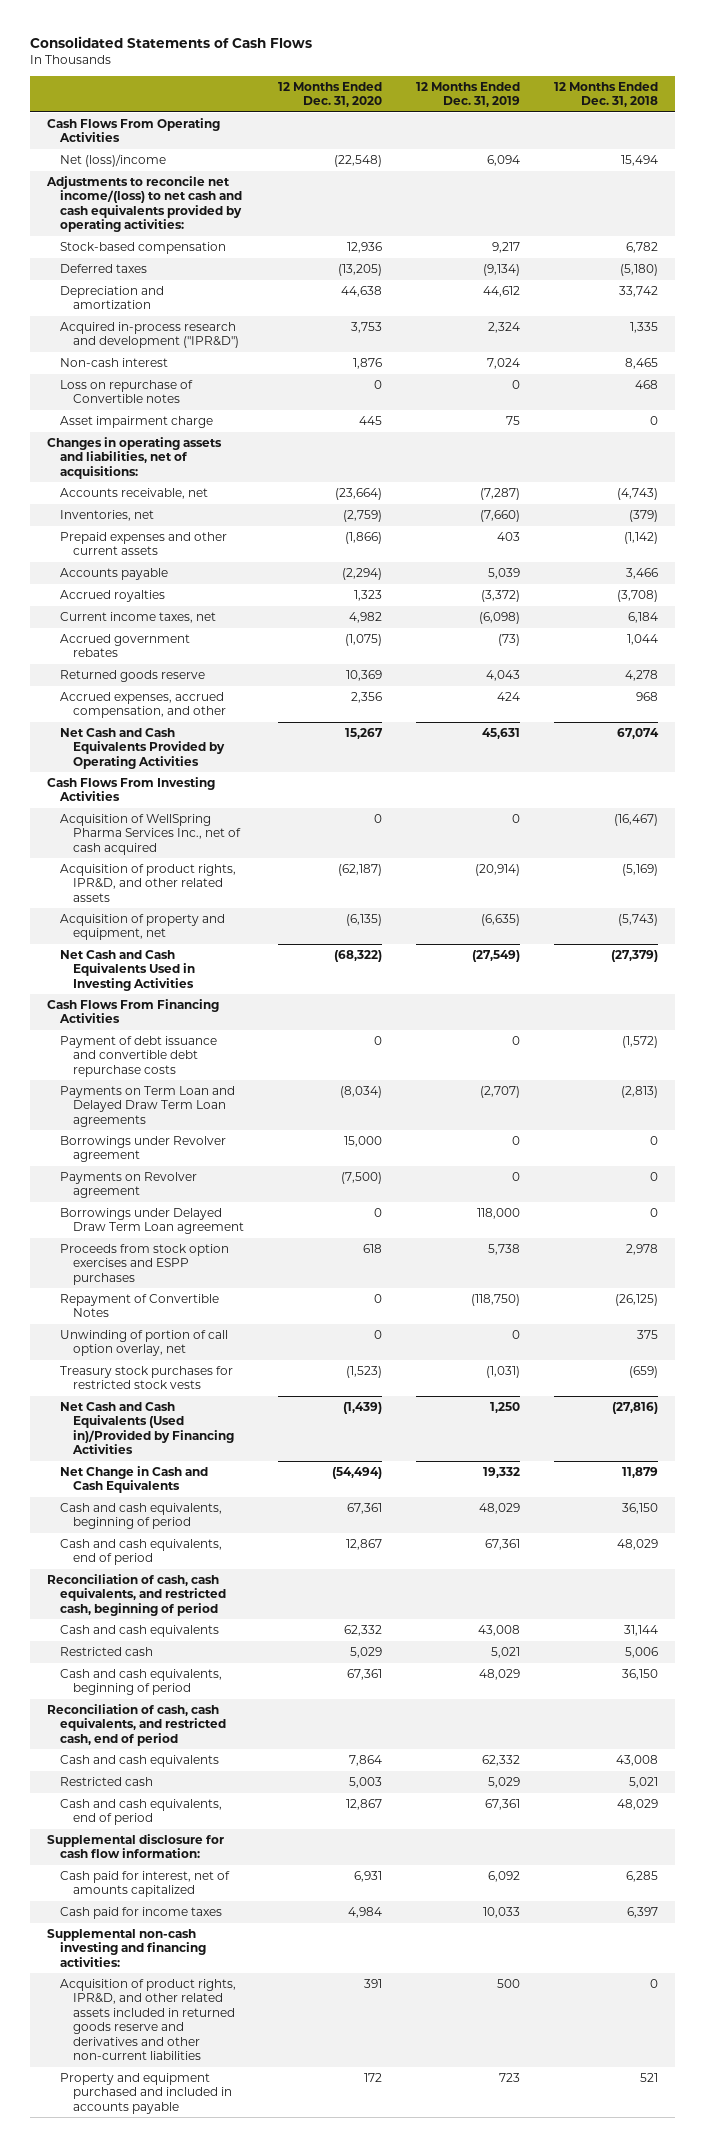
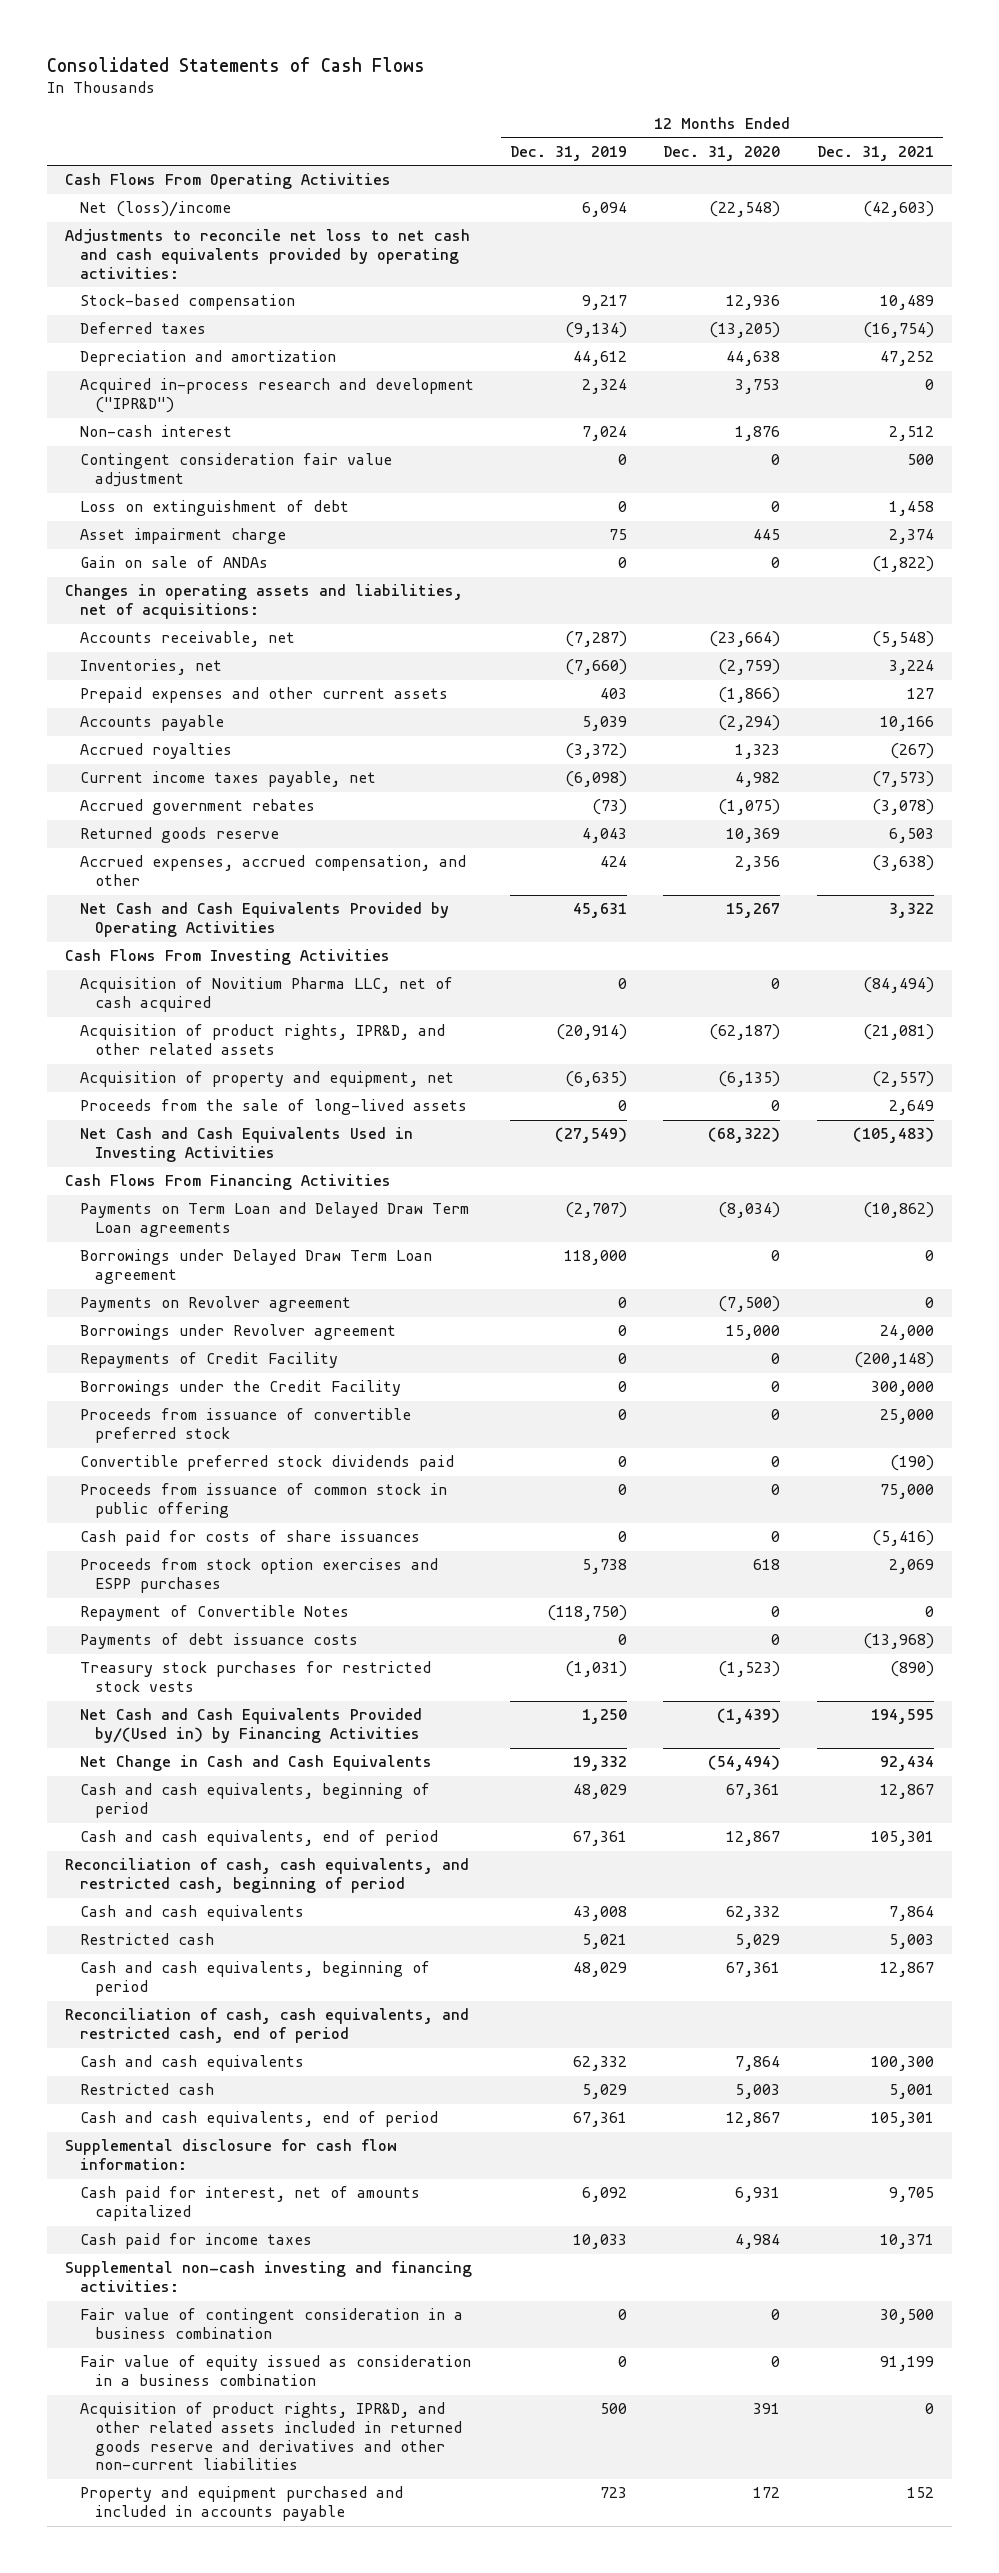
[553,81,658,108] 12 Months Ended Dec. 31, 2018 -> none
none -> [816,145,934,161] Dec. 31, 2021
[45,175,242,233] Adjustments to reconcile net income/(loss) to net cash and cash equivalents provided by operating activities: -> [65,229,471,279] Adjustments to reconcile net loss to net cash and cash equivalents provided by operating activities:
[59,379,193,404] Loss on repurchase of Convertible notes -> none
none -> [80,453,393,488] Contingent consideration fair value adjustment
none -> [80,500,350,517] Loss on extinguishment of debt
none -> [80,556,269,569] Gain on sale of ANDAs
[59,611,216,623] Current income taxes, net -> [80,771,377,788] Current income taxes payable, net
[59,813,241,855] Acquisition of WellSpring Pharma Services Inc., net of cash acquired -> [80,977,454,1013] Acquisition of Novitium Pharma LLC, net of cash acquired
none -> [80,1099,468,1116] Proceeds from the sale of long-lived assets
[59,1035,217,1077] Payment of debt issuance and convertible debt repurchase costs -> none
[59,1171,197,1199] Payments on Revolver agreement -> [80,1296,352,1313] Payments on Revolver agreement
[59,1135,226,1163] Borrowings under Revolver agreement -> [80,1324,397,1341] Borrowings under Revolver agreement
none -> [80,1352,339,1369] Repayments of Credit Facility
none -> [80,1380,402,1397] Borrowings under the Credit Facility
none -> [80,1408,412,1444] Proceeds from issuance of convertible preferred stock
none -> [80,1455,455,1472] Convertible preferred stock dividends paid
none -> [80,1483,448,1519] Proceeds from issuance of common stock in public offering
none -> [80,1530,421,1547] Cash paid for costs of share issuances
[59,1329,228,1357] Unwinding of portion of call option overlay, net -> none
none -> [80,1633,359,1650] Payments of debt issuance costs
[59,1401,234,1455] Net Cash and Cash Equivalents (Used in)/Provided by Financing Activities -> [80,1708,423,1744] Net Cash and Cash Equivalents Provided by/(Used in) by Financing Activities
none -> [80,2308,464,2340] Fair value of contingent consideration in a business combination
none -> [80,2355,472,2387] Fair value of equity issued as consideration in a business combination

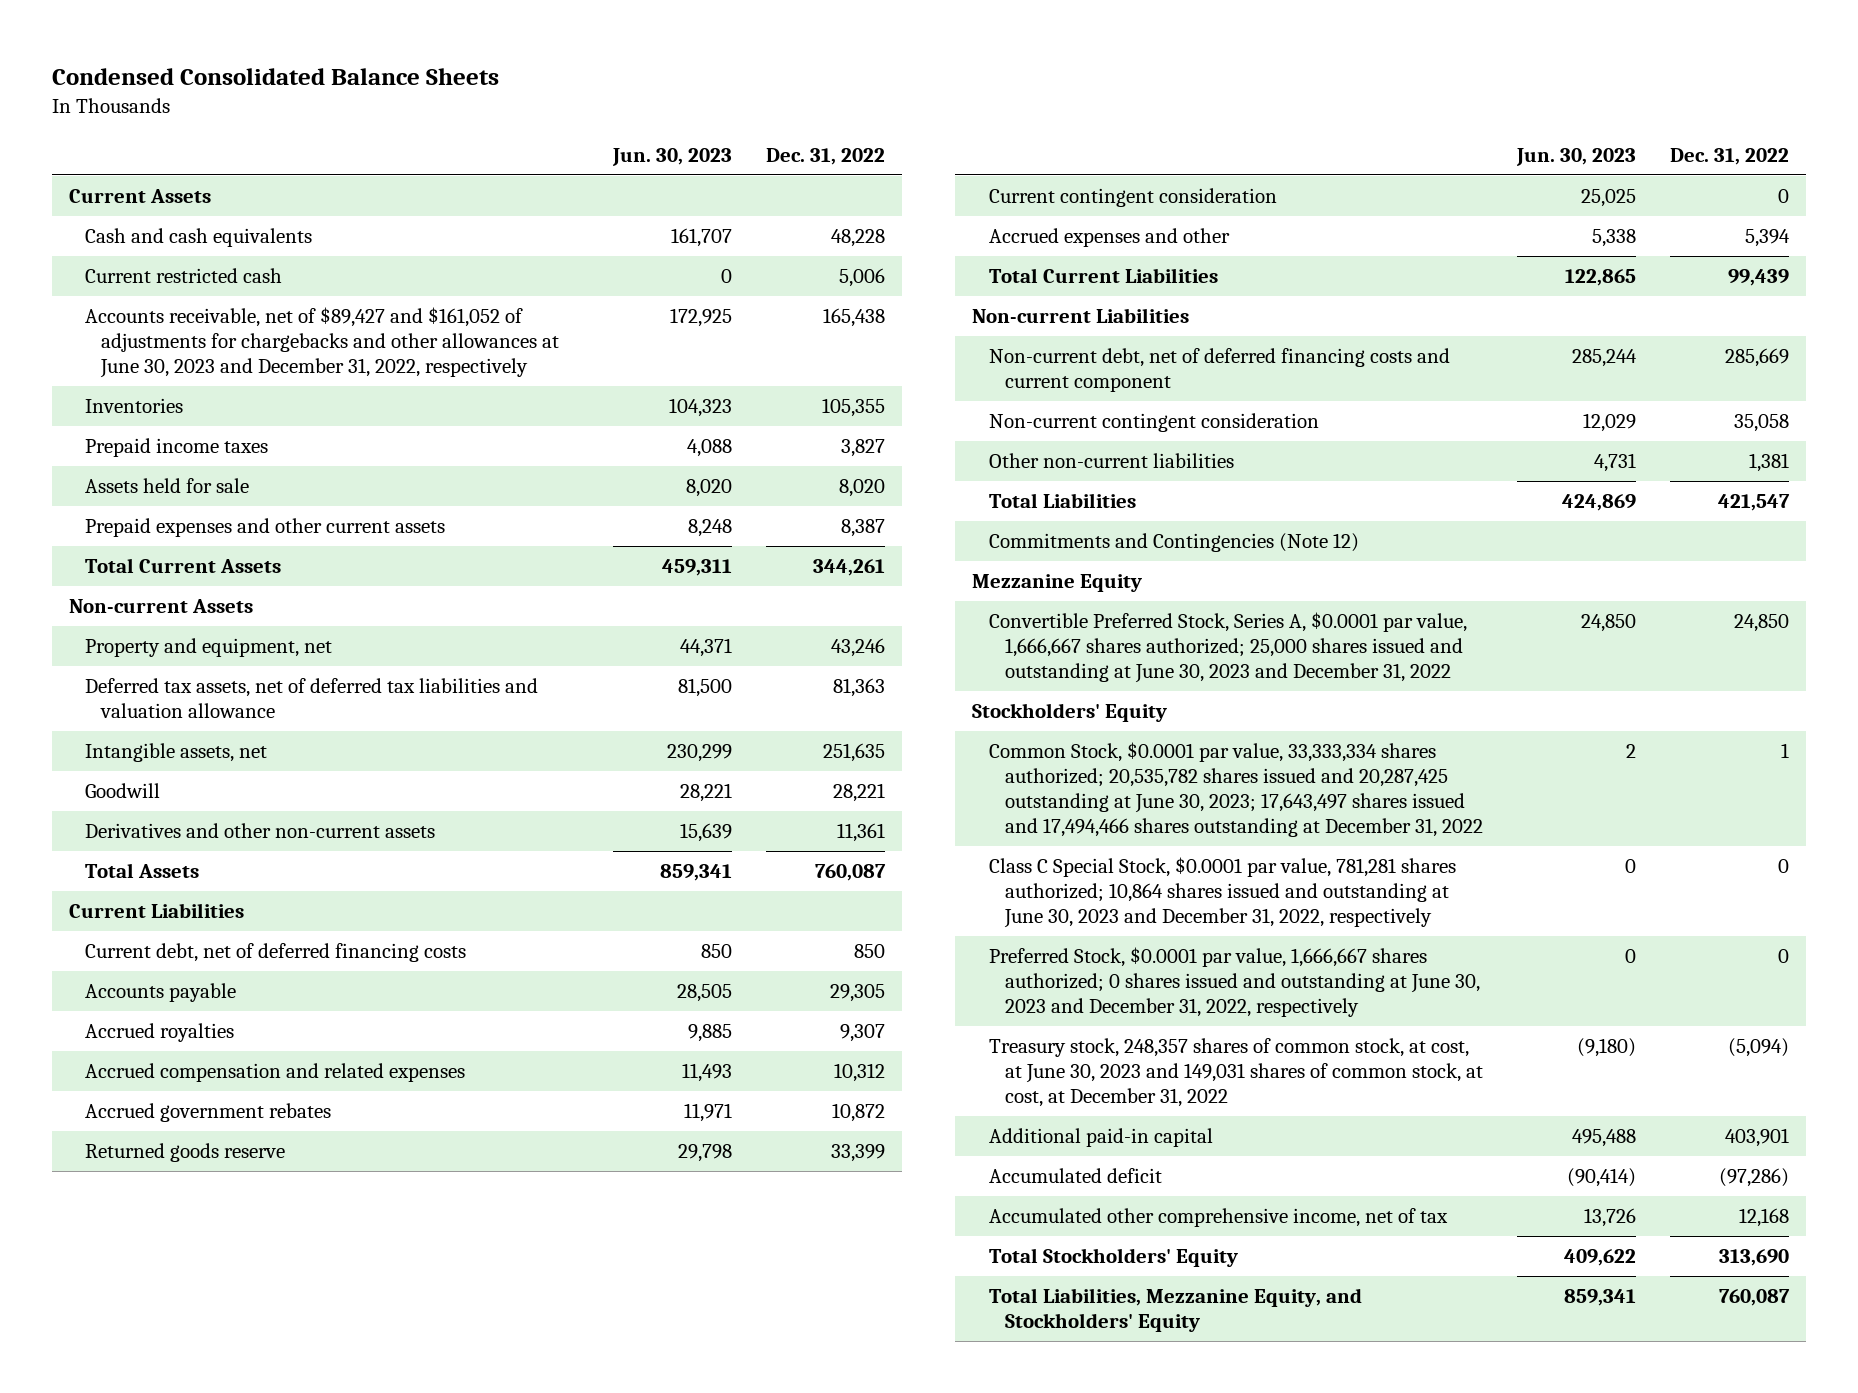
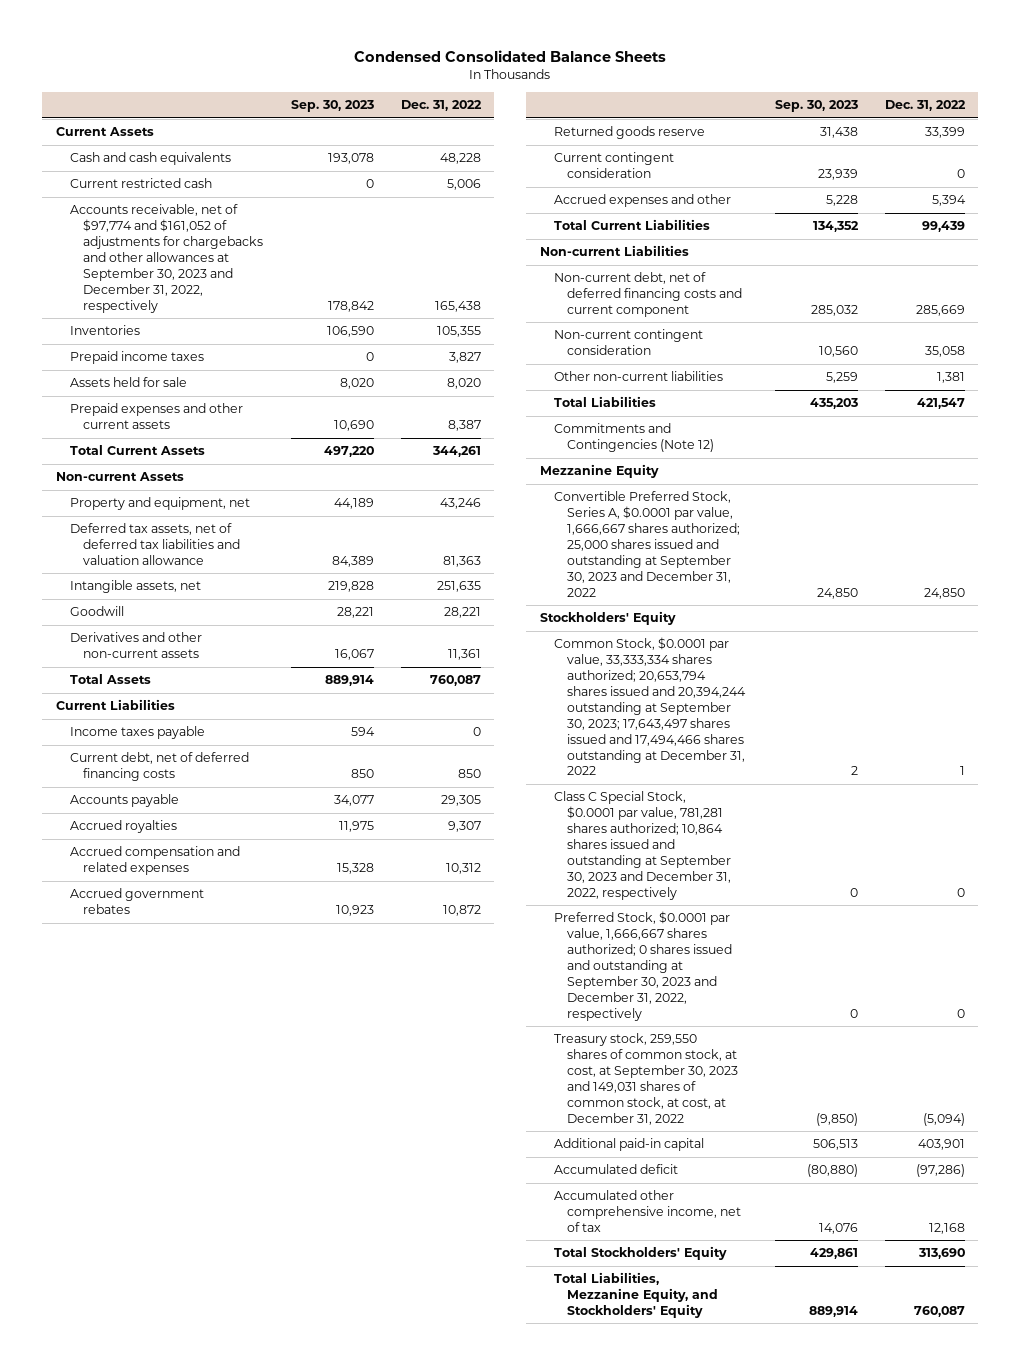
[612,147,733,166] Jun. 30, 2023 -> none
none -> [290,100,374,113] Sep. 30, 2023
[84,307,560,378] Accounts receivable, net of $89,427 and $161,052 of adjustments for chargebacks and other allowances at June 30, 2023 and December 31, 2022, respectively -> [69,204,264,313] Accounts receivable, net of $97,774 and $161,052 of adjustments for chargebacks and other allowances at September 30, 2023 and December 31, 2022, respectively
none -> [69,726,205,740] Income taxes payable
[988,612,1467,683] Convertible Preferred Stock, Series A, $0.0001 par value, 1,666,667 shares authorized; 25,000 shares issued and outstanding at June 30, 2023 and December 31, 2022 -> [553,491,741,597] Convertible Preferred Stock, Series A, $0.0001 par value, 1,666,667 shares authorized; 25,000 shares issued and outstanding at September 30, 2023 and December 31, 2022
[988,742,1483,837] Common Stock, $0.0001 par value, 33,333,334 shares authorized; 20,535,782 shares issued and 20,287,425 outstanding at June 30, 2023; 17,643,497 shares issued and 17,494,466 shares outstanding at December 31, 2022 -> [553,637,747,776] Common Stock, $0.0001 par value, 33,333,334 shares authorized; 20,653,794 shares issued and 20,394,244 outstanding at September 30, 2023; 17,643,497 shares issued and 17,494,466 shares outstanding at December 31, 2022
[988,857,1456,928] Class C Special Stock, $0.0001 par value, 781,281 shares authorized; 10,864 shares issued and outstanding at June 30, 2023 and December 31, 2022, respectively -> [553,791,732,900] Class C Special Stock, $0.0001 par value, 781,281 shares authorized; 10,864 shares issued and outstanding at September 30, 2023 and December 31, 2022, respectively
[988,947,1480,1017] Preferred Stock, $0.0001 par value, 1,666,667 shares authorized; 0 shares issued and outstanding at June 30, 2023 and December 31, 2022, respectively -> [553,911,733,1021] Preferred Stock, $0.0001 par value, 1,666,667 shares authorized; 0 shares issued and outstanding at September 30, 2023 and December 31, 2022, respectively
[988,1038,1483,1107] Treasury stock, 248,357 shares of common stock, at cost, at June 30, 2023 and 149,031 shares of common stock, at cost, at December 31, 2022 -> [553,1033,739,1125] Treasury stock, 259,550 shares of common stock, at cost, at September 30, 2023 and 149,031 shares of common stock, at cost, at December 31, 2022

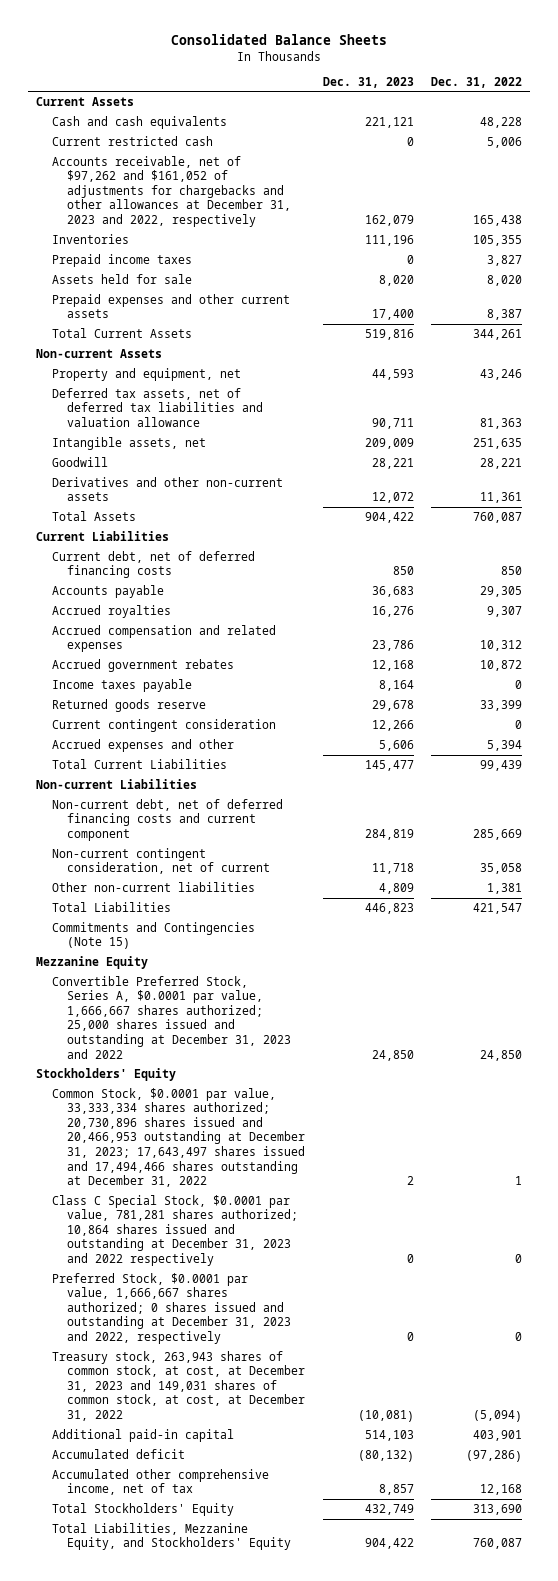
[354,50,667,63] Condensed Consolidated Balance Sheets -> [171,34,388,46] Consolidated Balance Sheets
[290,100,374,113] Sep. 30, 2023 -> none
none -> [322,76,414,88] Dec. 31, 2023
[69,204,264,313] Accounts receivable, net of $97,774 and $161,052 of adjustments for chargebacks and other allowances at September 30, 2023 and December 31, 2022, respectively -> [51,155,292,228] Accounts receivable, net of $97,262 and $161,052 of adjustments for chargebacks and other allowances at December 31, 2023 and 2022, respectively
[69,726,205,740] Income taxes payable -> [51,678,192,692] Income taxes payable
[553,329,703,356] Non-current contingent consideration -> [51,847,271,875] Non-current contingent consideration, net of current
[553,423,715,453] Commitments and Contingencies (Note 12) -> [51,921,255,950] Commitments and Contingencies (Note 15)
[553,491,741,597] Convertible Preferred Stock, Series A, $0.0001 par value, 1,666,667 shares authorized; 25,000 shares issued and outstanding at September 30, 2023 and December 31, 2022 -> [51,975,292,1059] Convertible Preferred Stock, Series A, $0.0001 par value, 1,666,667 shares authorized; 25,000 shares issued and outstanding at December 31, 2023 and 2022
[553,637,747,776] Common Stock, $0.0001 par value, 33,333,334 shares authorized; 20,653,794 shares issued and 20,394,244 outstanding at September 30, 2023; 17,643,497 shares issued and 17,494,466 shares outstanding at December 31, 2022 -> [51,1087,306,1188] Common Stock, $0.0001 par value, 33,333,334 shares authorized; 20,730,896 shares issued and 20,466,953 outstanding at December 31, 2023; 17,643,497 shares issued and 17,494,466 shares outstanding at December 31, 2022
[553,791,732,900] Class C Special Stock, $0.0001 par value, 781,281 shares authorized; 10,864 shares issued and outstanding at September 30, 2023 and December 31, 2022, respectively -> [51,1194,299,1267] Class C Special Stock, $0.0001 par value, 781,281 shares authorized; 10,864 shares issued and outstanding at December 31, 2023 and 2022 respectively
[553,911,733,1021] Preferred Stock, $0.0001 par value, 1,666,667 shares authorized; 0 shares issued and outstanding at September 30, 2023 and December 31, 2022, respectively -> [51,1272,292,1345] Preferred Stock, $0.0001 par value, 1,666,667 shares authorized; 0 shares issued and outstanding at December 31, 2023 and 2022, respectively
[553,1033,739,1125] Treasury stock, 259,550 shares of common stock, at cost, at September 30, 2023 and 149,031 shares of common stock, at cost, at December 31, 2022 -> [51,1350,306,1422] Treasury stock, 263,943 shares of common stock, at cost, at December 31, 2023 and 149,031 shares of common stock, at cost, at December 31, 2022

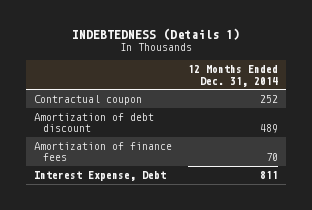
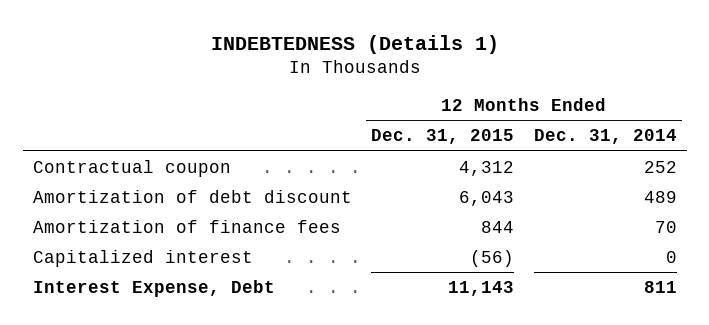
none -> [371,129,515,145] Dec. 31, 2015
none -> [32,249,253,267] Capitalized interest

